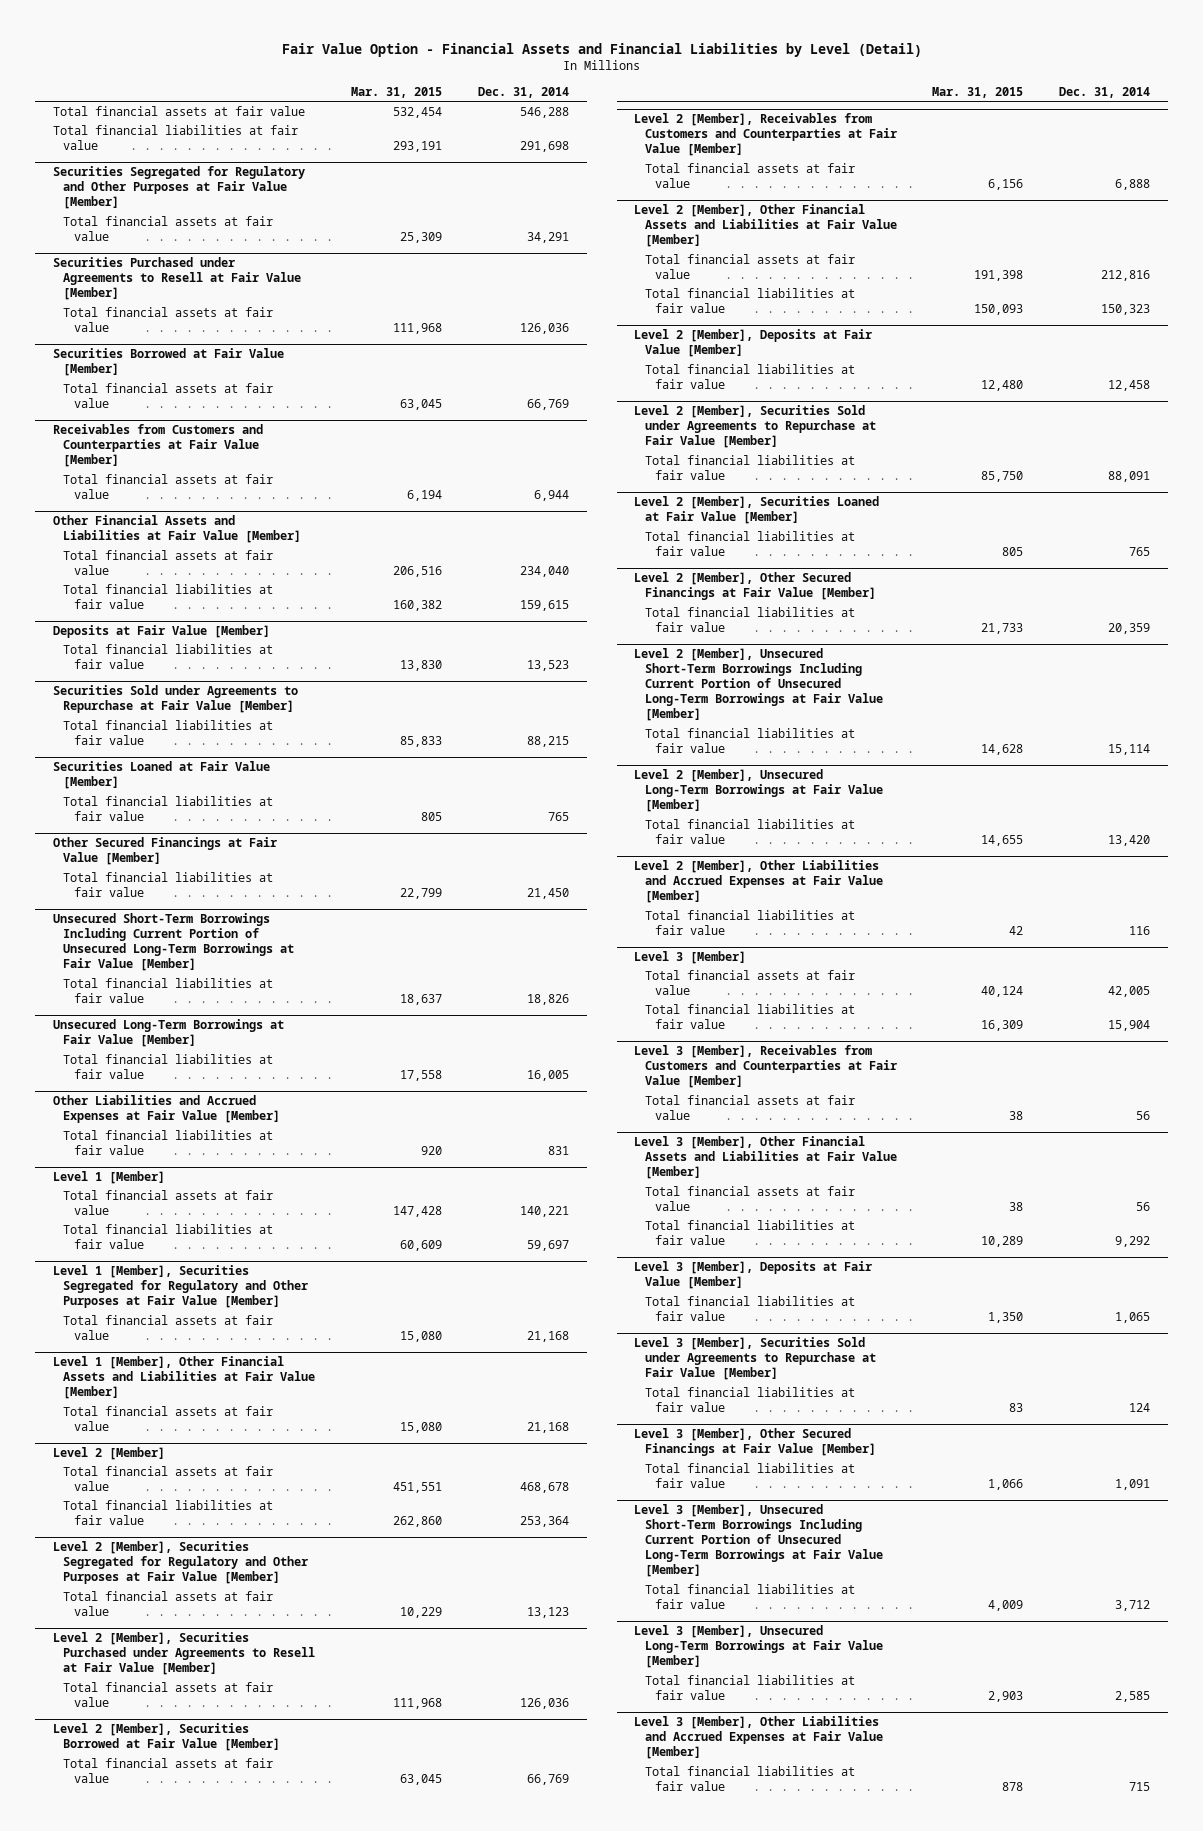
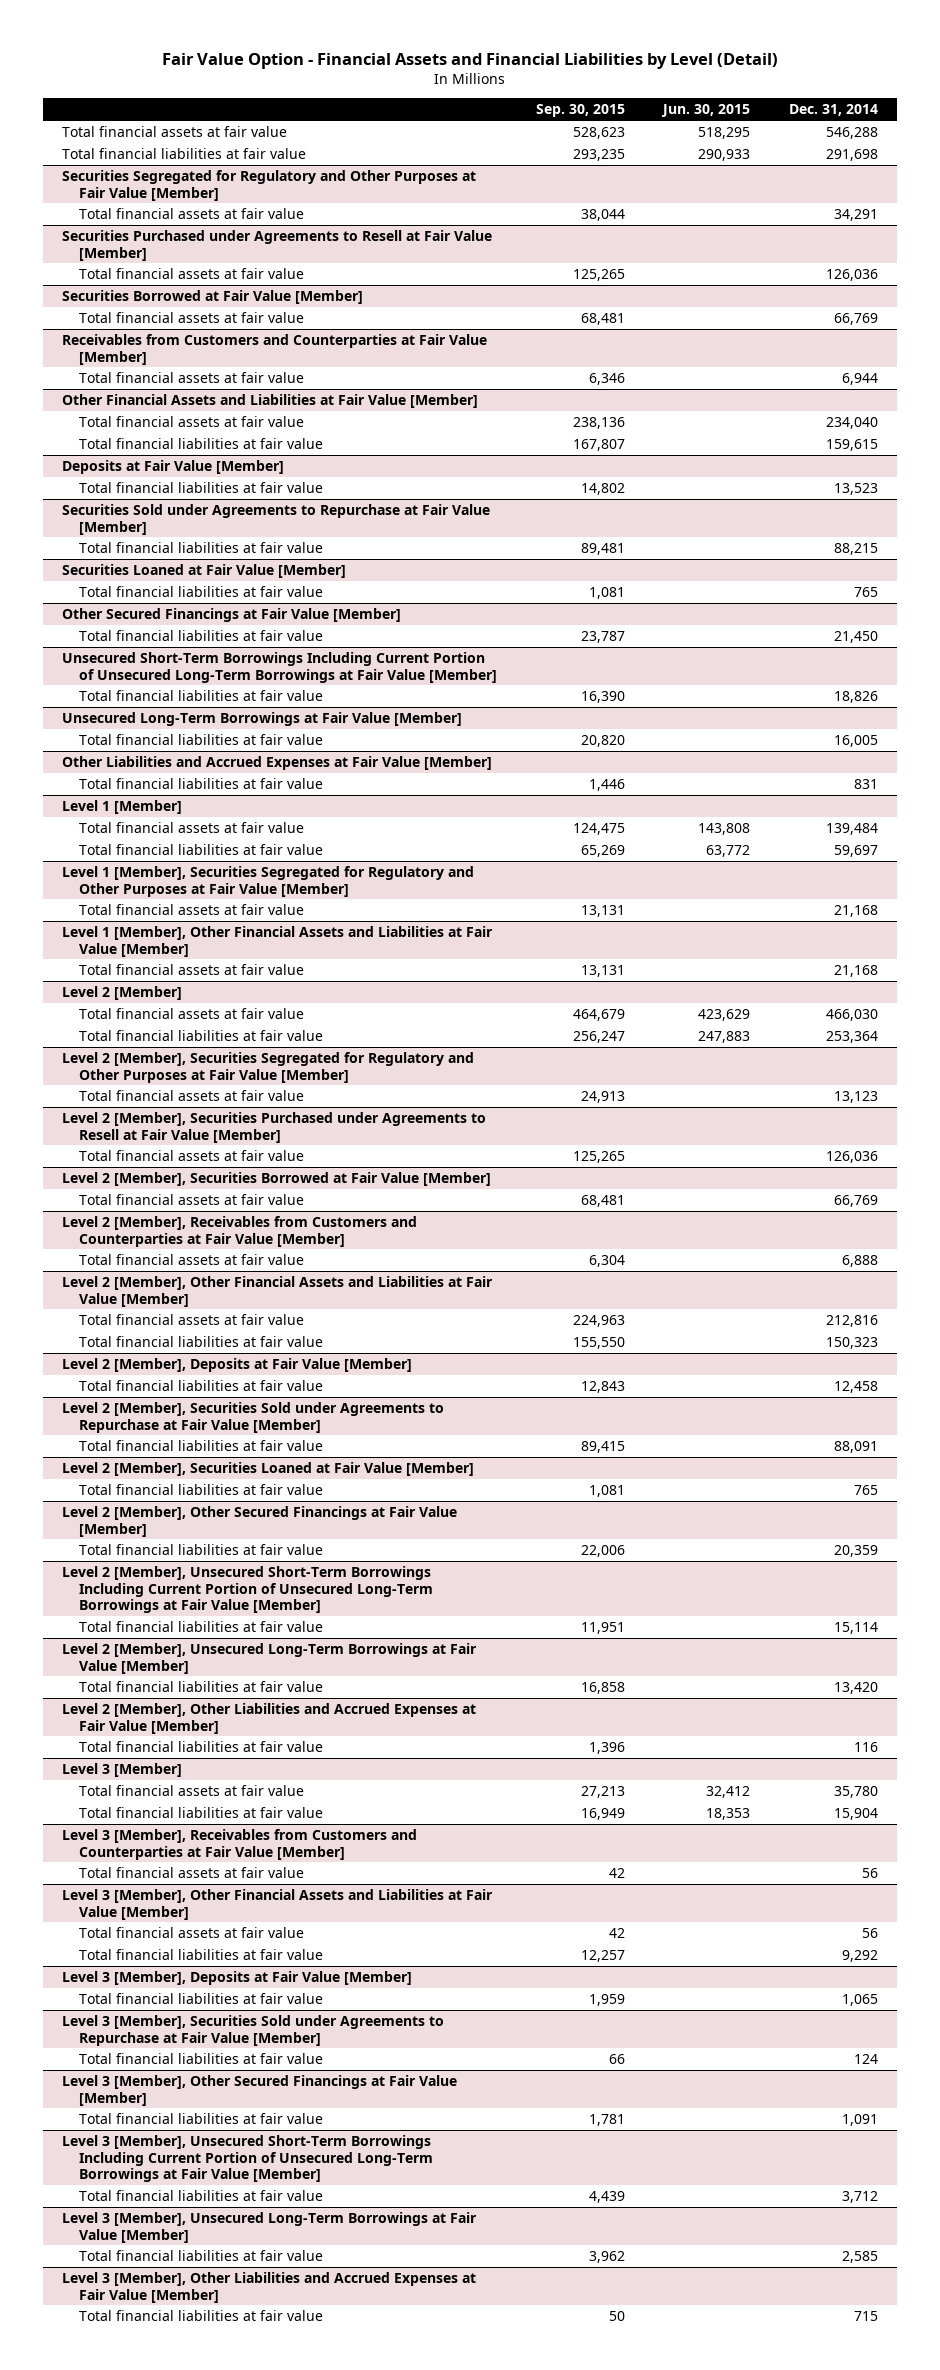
[351,86,443,98] Mar. 31, 2015 -> none
none -> [535,104,625,118] Sep. 30, 2015
none -> [661,104,751,118] Jun. 30, 2015
[519,1205,569,1217] 140,221 -> [825,822,878,835] 139,484
[519,1481,569,1493] 468,678 -> [825,1008,878,1021] 466,030
[1107,985,1150,997] 42,005 -> [833,1785,878,1798] 35,780

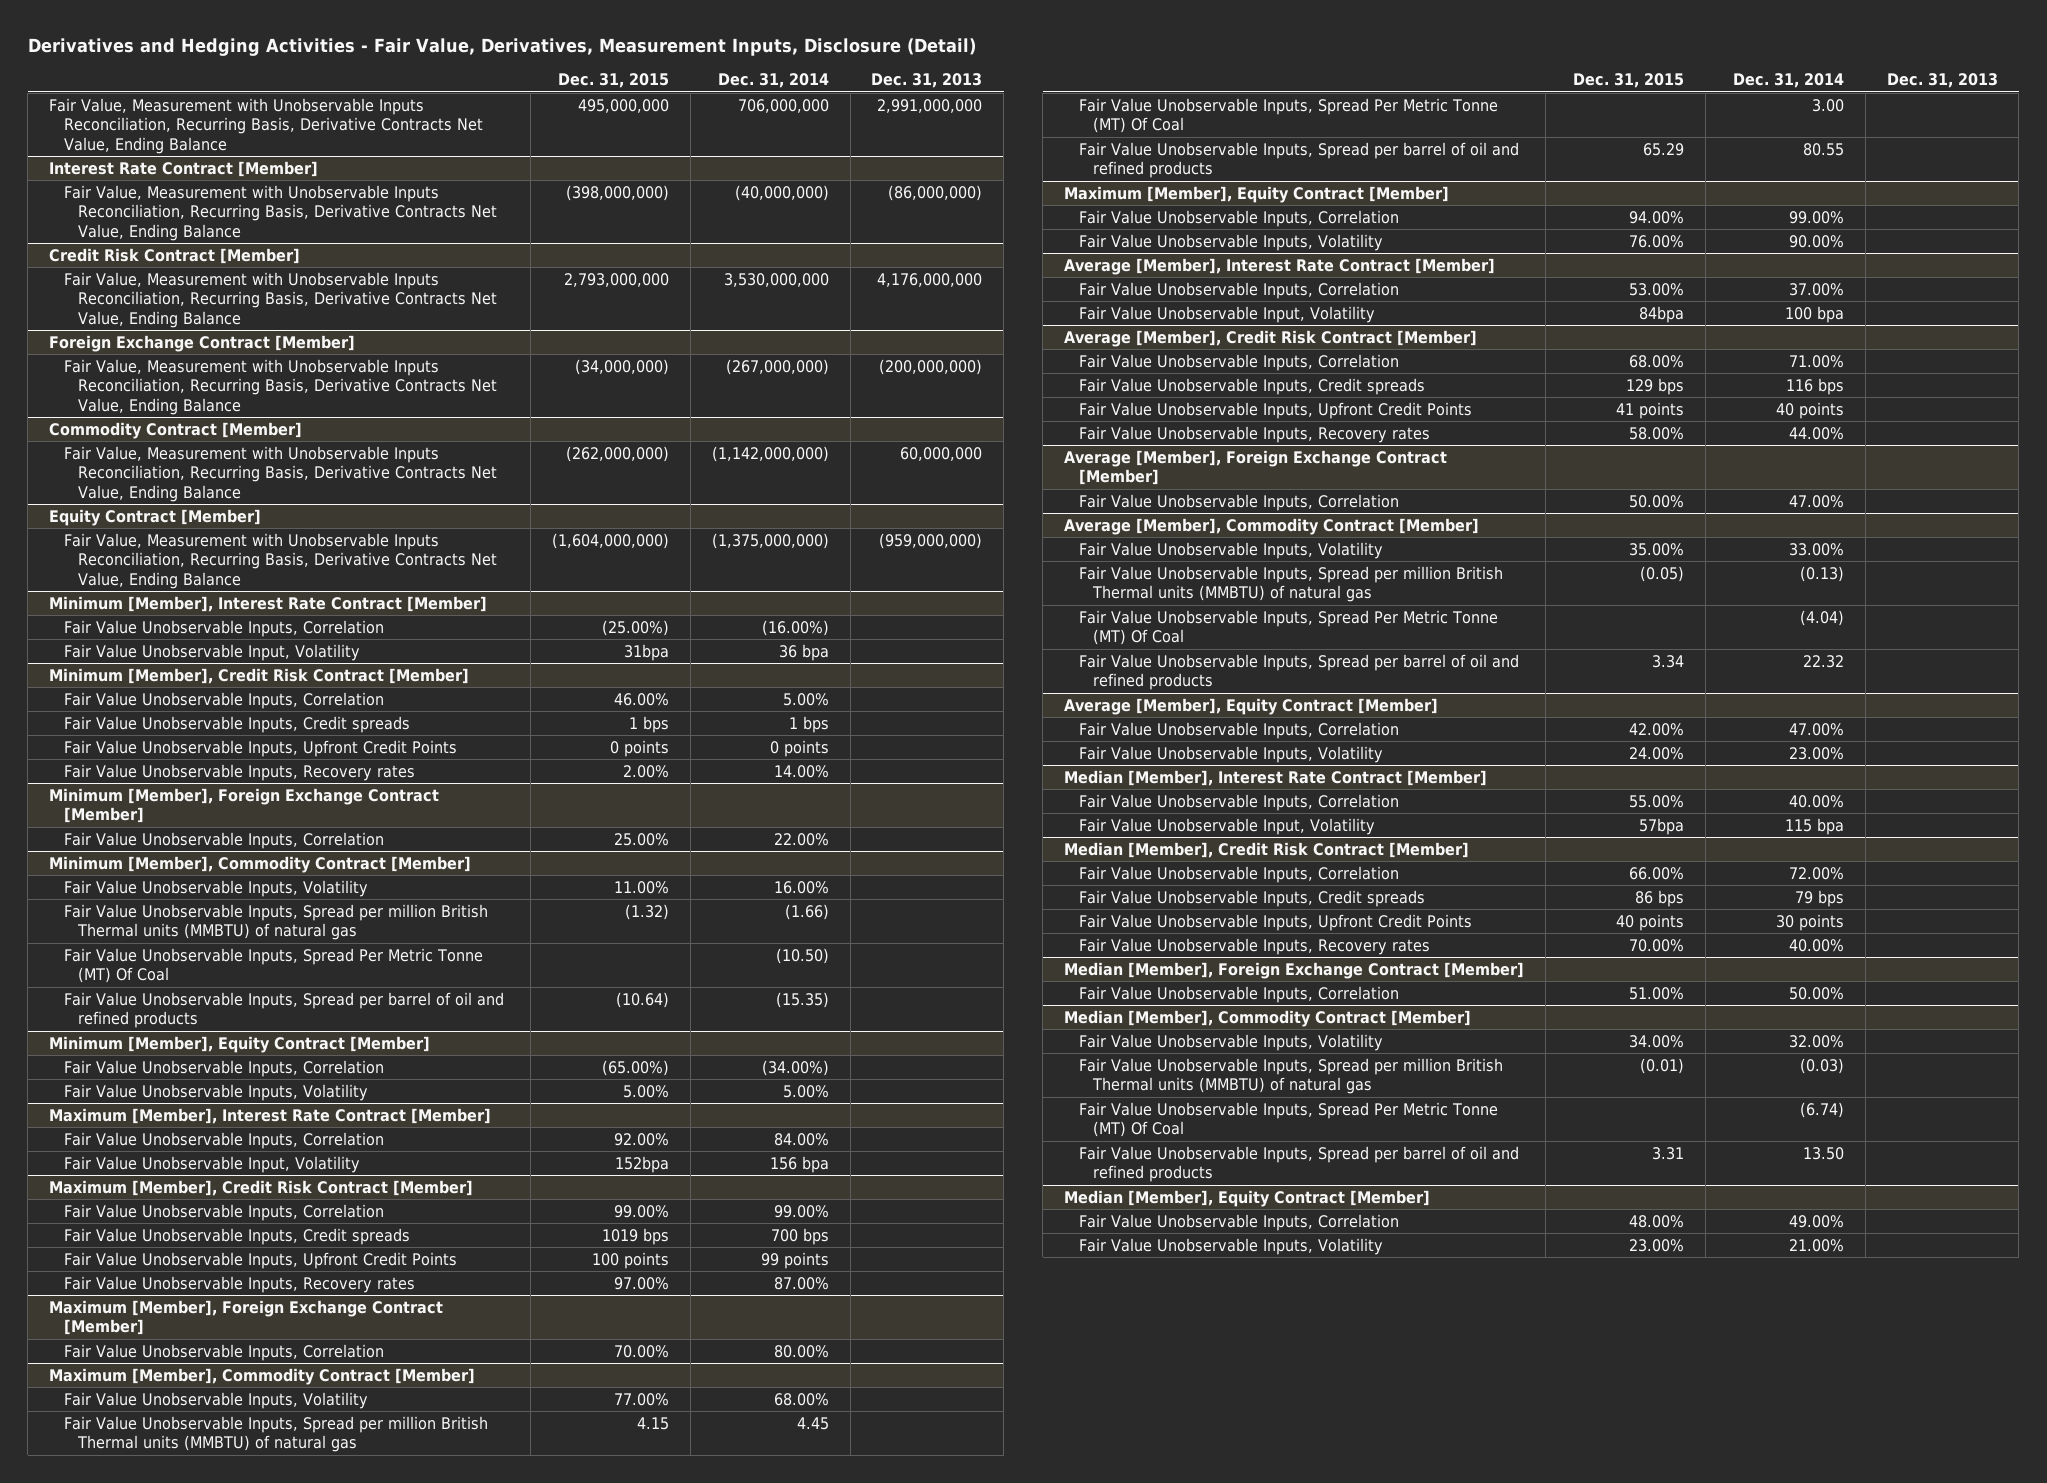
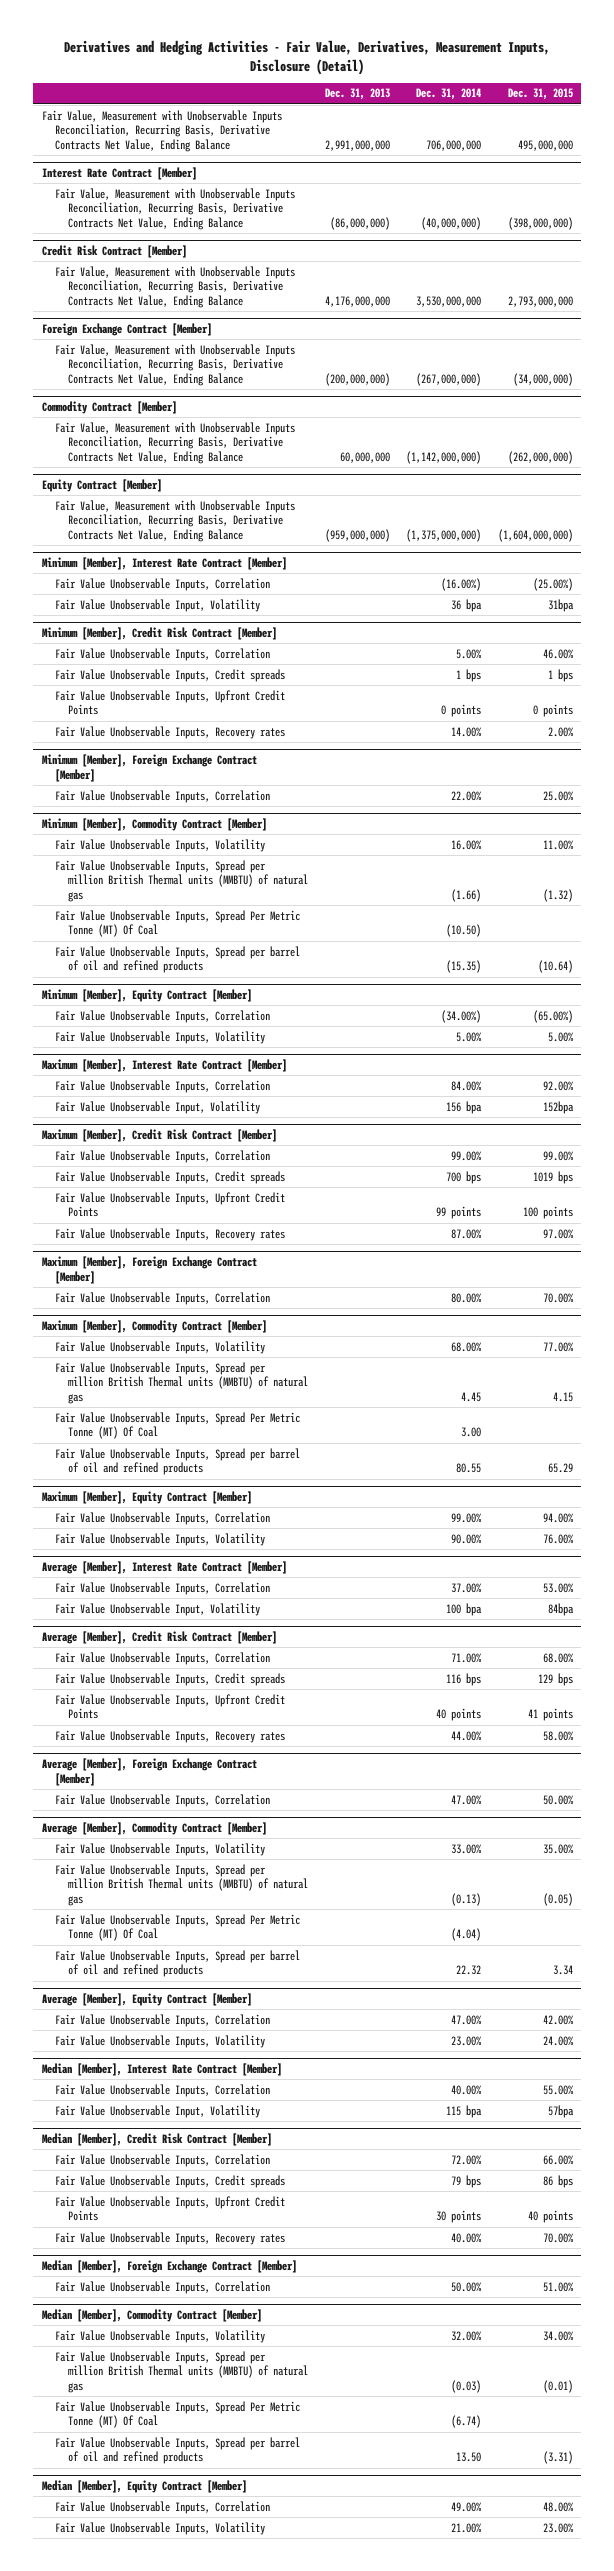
[1651,1146,1684,1160] 3.31 -> [542,2451,573,2465] (3.31)

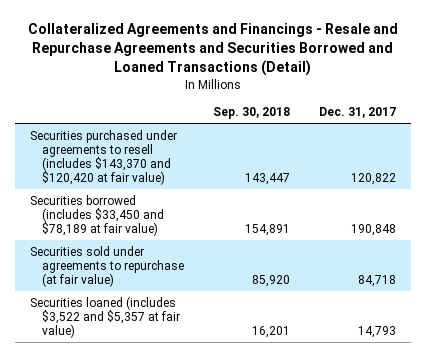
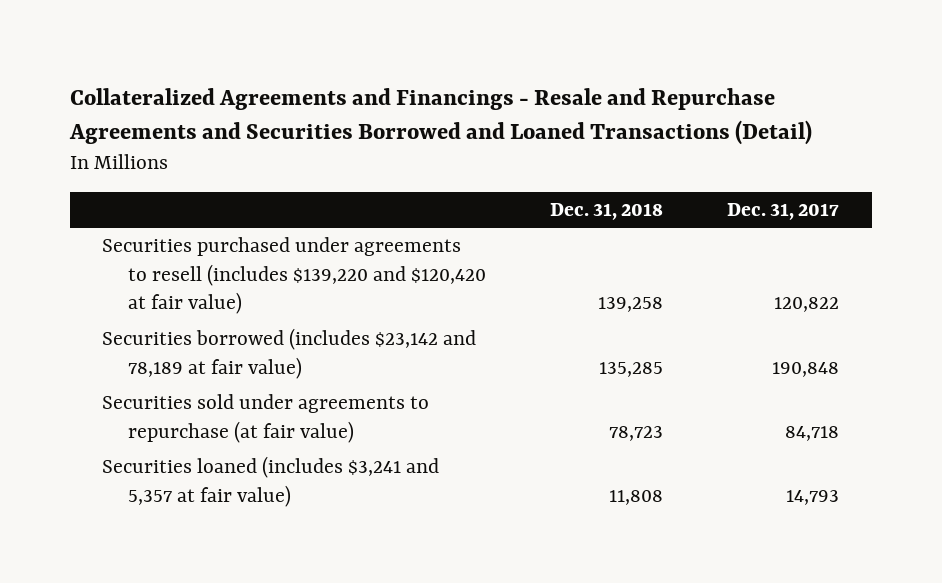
[212,107,290,120] Sep. 30, 2018 -> none
none -> [550,202,664,220] Dec. 31, 2018
[29,129,177,186] Securities purchased under agreements to resell (includes $143,370 and $120,420 at fair value) -> [102,237,487,315] Securities purchased under agreements to resell (includes $139,220 and $120,420 at fair value)
[29,194,164,236] Securities borrowed (includes $33,450 and $78,189 at fair value) -> [102,328,477,379] Securities borrowed (includes $23,142 and 78,189 at fair value)
[29,295,180,338] Securities loaned (includes $3,522 and $5,357 at fair value) -> [102,456,440,507] Securities loaned (includes $3,241 and 5,357 at fair value)

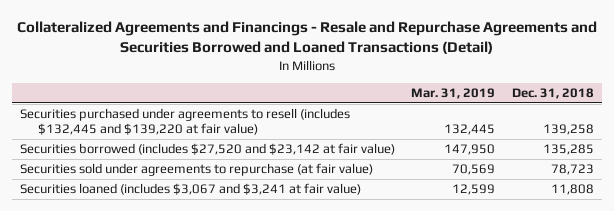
[727,202,840,220] Dec. 31, 2017 -> none
none -> [411,87,496,99] Mar. 31, 2019
[102,237,487,315] Securities purchased under agreements to resell (includes $139,220 and $120,420 at fair value) -> [19,108,350,136] Securities purchased under agreements to resell (includes $132,445 and $139,220 at fair value)
[102,328,477,379] Securities borrowed (includes $23,142 and 78,189 at fair value) -> [19,143,395,156] Securities borrowed (includes $27,520 and $23,142 at fair value)
[102,456,440,507] Securities loaned (includes $3,241 and 5,357 at fair value) -> [19,183,361,196] Securities loaned (includes $3,067 and $3,241 at fair value)

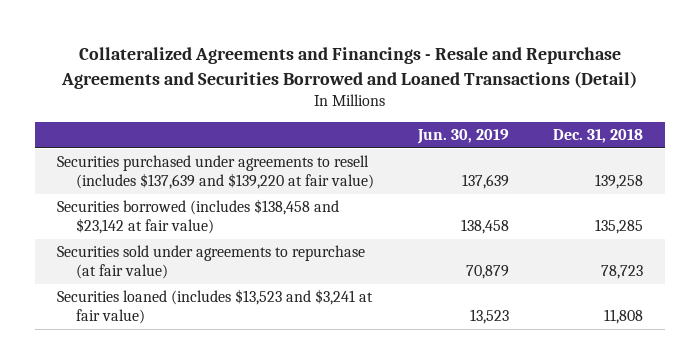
[411,87,496,99] Mar. 31, 2019 -> none
none -> [416,129,509,145] Jun. 30, 2019
[19,108,350,136] Securities purchased under agreements to resell (includes $132,445 and $139,220 at fair value) -> [57,155,374,189] Securities purchased under agreements to resell (includes $137,639 and $139,220 at fair value)
[19,143,395,156] Securities borrowed (includes $27,520 and $23,142 at fair value) -> [57,199,340,234] Securities borrowed (includes $138,458 and $23,142 at fair value)
[19,183,361,196] Securities loaned (includes $3,067 and $3,241 at fair value) -> [57,289,374,324] Securities loaned (includes $13,523 and $3,241 at fair value)

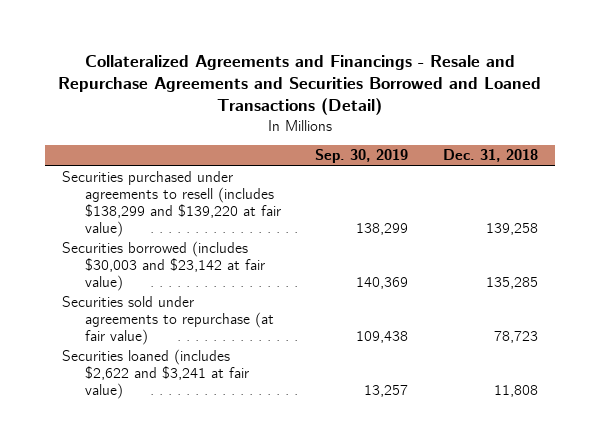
[416,129,509,145] Jun. 30, 2019 -> none
none -> [315,149,409,164] Sep. 30, 2019
[57,155,374,189] Securities purchased under agreements to resell (includes $137,639 and $139,220 at fair value) -> [62,171,281,237] Securities purchased under agreements to resell (includes $138,299 and $139,220 at fair value)
[57,199,340,234] Securities borrowed (includes $138,458 and $23,142 at fair value) -> [62,241,265,291] Securities borrowed (includes $30,003 and $23,142 at fair value)
[57,289,374,324] Securities loaned (includes $13,523 and $3,241 at fair value) -> [62,349,249,399] Securities loaned (includes $2,622 and $3,241 at fair value)

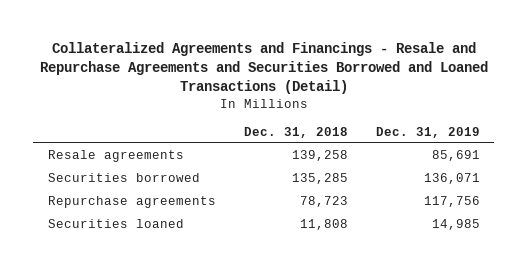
[315,149,409,164] Sep. 30, 2019 -> none
none -> [375,126,480,138] Dec. 31, 2019
[62,171,281,237] Securities purchased under agreements to resell (includes $138,299 and $139,220 at fair value) -> [47,150,184,163] Resale agreements
[62,241,265,291] Securities borrowed (includes $30,003 and $23,142 at fair value) -> [47,173,200,183] Securities borrowed
[62,296,274,345] Securities sold under agreements to repurchase (at fair value) -> [47,196,216,209] Repurchase agreements
[62,349,249,399] Securities loaned (includes $2,622 and $3,241 at fair value) -> [47,219,184,229] Securities loaned

